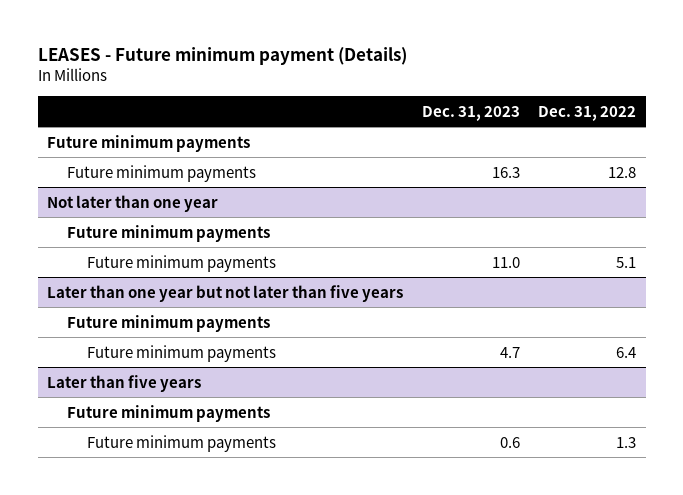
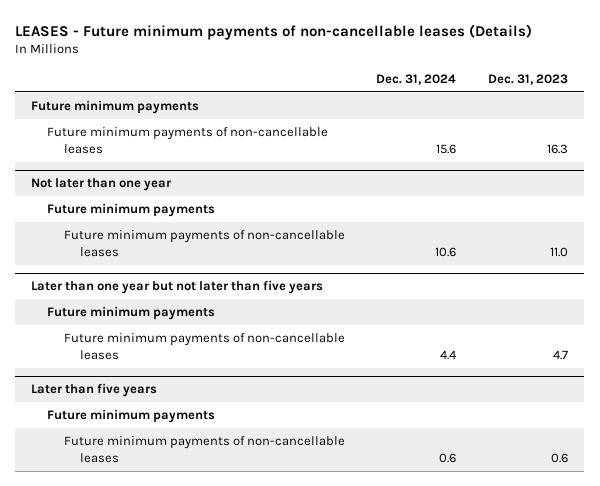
[37,46,407,65] LEASES - Future minimum payment (Details) -> [15,23,533,40] LEASES - Future minimum payments of non-cancellable leases (Details)
[538,105,637,121] Dec. 31, 2022 -> none
none -> [376,74,457,86] Dec. 31, 2024
[66,164,256,182] Future minimum payments -> [47,127,329,154] Future minimum payments of non-cancellable leases
[86,254,276,272] Future minimum payments -> [63,230,345,257] Future minimum payments of non-cancellable leases
[86,344,276,362] Future minimum payments -> [63,333,345,360] Future minimum payments of non-cancellable leases
[86,434,276,452] Future minimum payments -> [63,436,345,463] Future minimum payments of non-cancellable leases

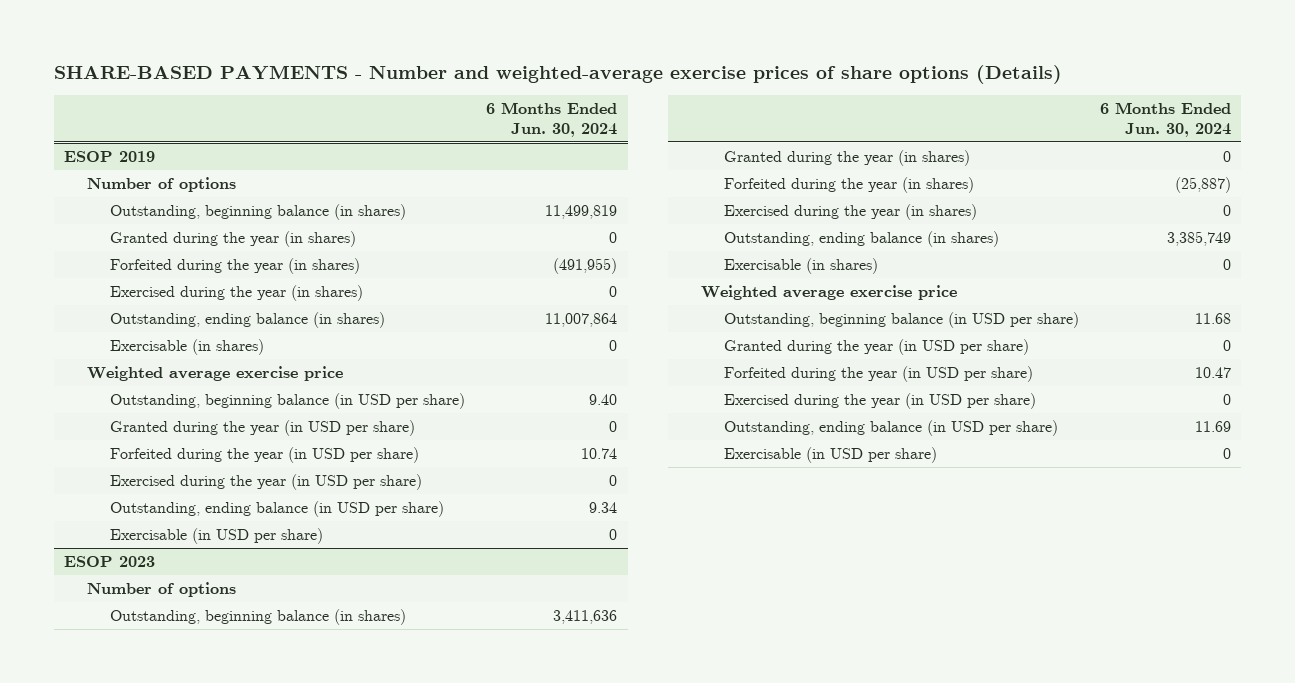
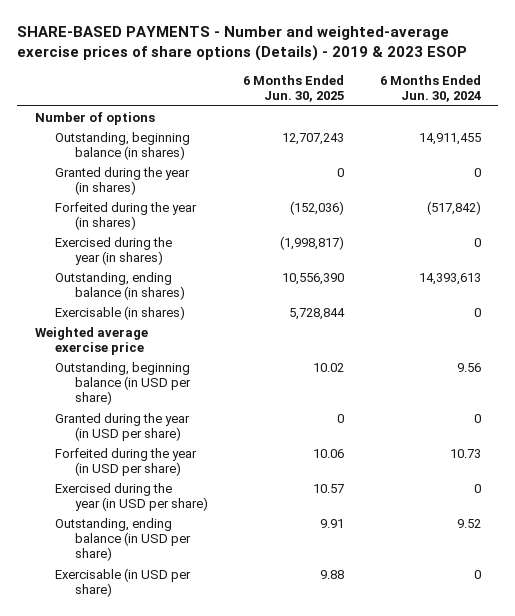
[53,64,1062,84] SHARE-BASED PAYMENTS - Number and weighted-average exercise prices of share options (Details) -> [17,26,468,62] SHARE-BASED PAYMENTS - Number and weighted-average exercise prices of share options (Details) - 2019 & 2023 ESOP
none -> [243,75,345,103] 6 Months Ended Jun. 30, 2025
[64,151,156,163] ESOP 2019 -> none
[110,231,357,248] Granted during the year (in shares) -> none
[110,258,361,275] Forfeited during the year (in shares) -> none
[110,285,364,302] Exercised during the year (in shares) -> none
[110,312,386,329] Outstanding, ending balance (in shares) -> none
[110,339,265,356] Exercisable (in shares) -> none
[87,366,344,382] Weighted average exercise price -> none
[110,393,466,410] Outstanding, beginning balance (in USD per share) -> none
[110,420,416,437] Granted during the year (in USD per share) -> none
[110,447,420,464] Forfeited during the year (in USD per share) -> none
[110,474,423,491] Exercised during the year (in USD per share) -> none
[110,501,445,518] Outstanding, ending balance (in USD per share) -> none
[110,528,324,545] Exercisable (in USD per share) -> none
[64,556,156,568] ESOP 2023 -> none
[87,582,237,598] Number of options -> none
[110,609,407,626] Outstanding, beginning balance (in shares) -> none
[545,205,618,220] 11,499,819 -> [418,132,481,145] 14,911,455
[1175,177,1232,194] (25,887) -> [426,200,481,215] (517,842)
[1167,231,1232,247] 3,385,749 -> [418,272,481,285] 14,393,613
[1195,313,1232,325] 11.68 -> [456,362,481,372] 9.56
[1195,367,1232,379] 10.47 -> [449,448,481,458] 10.73
[1195,421,1232,433] 11.69 -> [456,518,481,528] 9.52

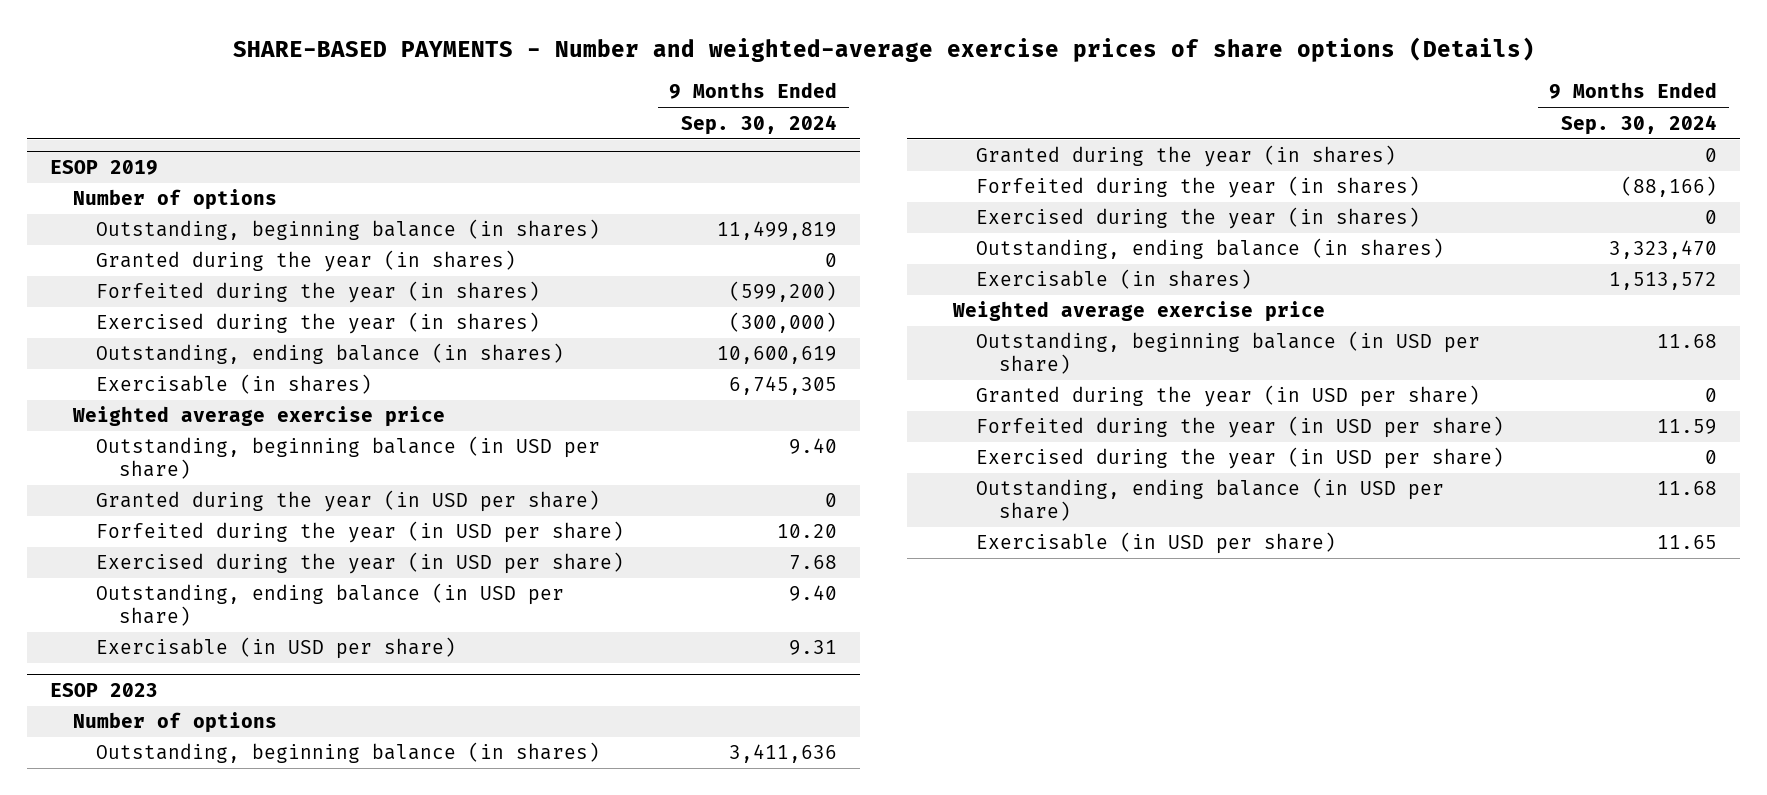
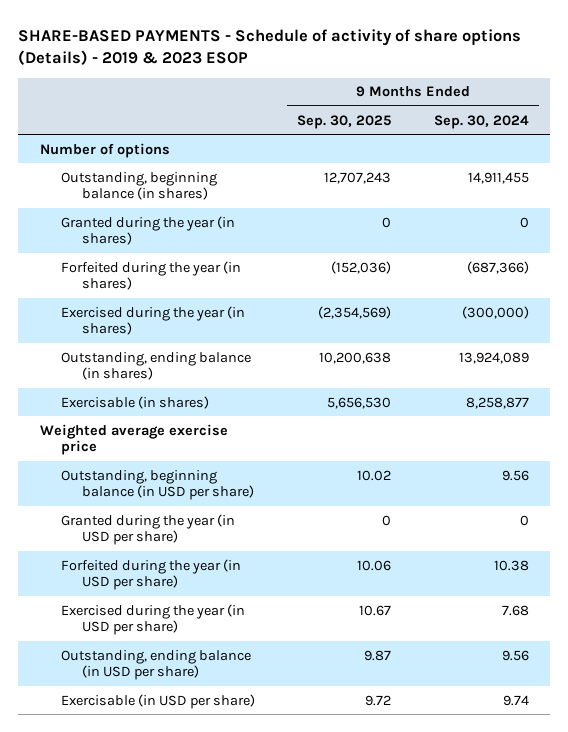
[232,37,1535,63] SHARE-BASED PAYMENTS - Number and weighted-average exercise prices of share options (Details) -> [18,28,522,66] SHARE-BASED PAYMENTS - Schedule of activity of share options (Details) - 2019 & 2023 ESOP
none -> [297,114,392,129] Sep. 30, 2025
[49,159,158,175] ESOP 2019 -> none
[717,221,838,241] 11,499,819 -> [467,171,529,184] 14,911,455
[729,281,838,303] (599,200) -> [466,260,529,274] (687,366)
[717,346,838,365] 10,600,619 -> [458,351,529,364] 13,924,089
[729,376,838,396] 6,745,305 -> [465,396,529,409] 8,258,877
[789,438,838,455] 9.40 -> [501,469,529,481] 9.56
[777,524,838,539] 10.20 -> [493,559,529,571] 10.38
[49,682,158,697] ESOP 2023 -> none
[73,712,278,734] Number of options -> none
[96,742,601,764] Outstanding, beginning balance (in shares) -> none
[976,145,1397,168] Granted during the year (in shares) -> none
[976,176,1421,199] Forfeited during the year (in shares) -> none
[976,207,1421,230] Exercised during the year (in shares) -> none
[976,238,1445,260] Outstanding, ending balance (in shares) -> none
[976,269,1253,290] Exercisable (in shares) -> none
[952,301,1326,323] Weighted average exercise price -> none
[976,331,1481,375] Outstanding, beginning balance (in USD per share) -> none
[976,385,1481,408] Granted during the year (in USD per share) -> none
[976,416,1505,439] Forfeited during the year (in USD per share) -> none
[976,447,1505,470] Exercised during the year (in USD per share) -> none
[976,478,1445,522] Outstanding, ending balance (in USD per share) -> none
[976,532,1337,555] Exercisable (in USD per share) -> none
[789,585,838,602] 9.40 -> [501,649,529,661] 9.56
[789,640,838,656] 9.31 -> [502,694,529,706] 9.74

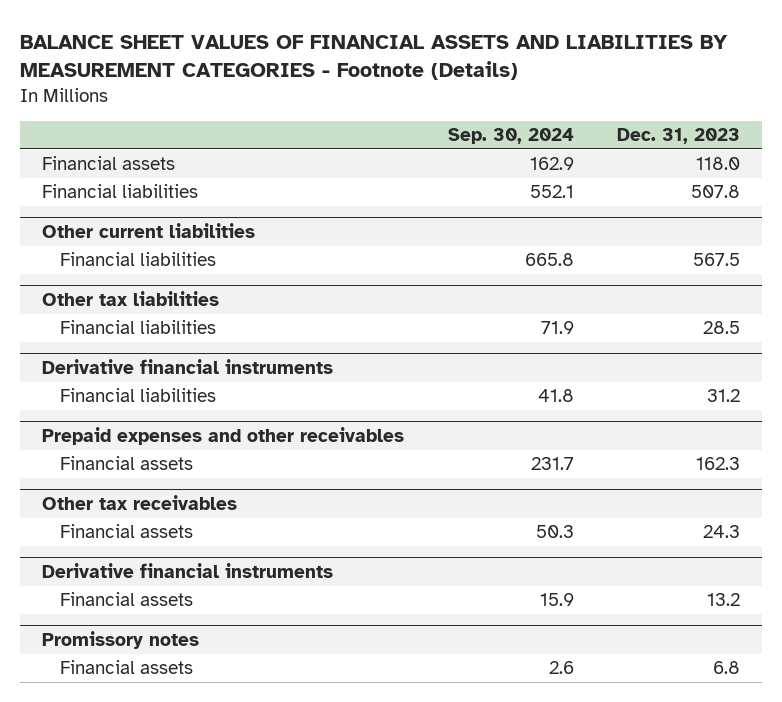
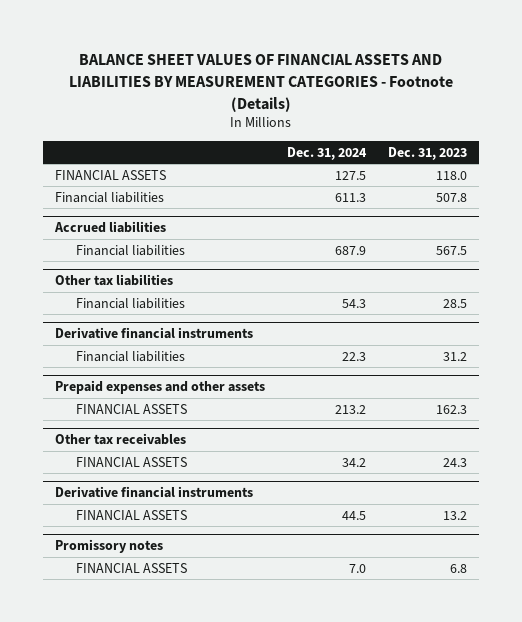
[447,127,574,144] Sep. 30, 2024 -> none
none -> [286,147,367,161] Dec. 31, 2024
[42,156,176,171] Financial assets -> [54,169,166,180] FINANCIAL ASSETS
[42,222,256,238] Other current liabilities -> none
none -> [53,221,166,234] Accrued liabilities
[42,426,405,445] Prepaid expenses and other receivables -> [54,380,265,395] Prepaid expenses and other assets
[59,456,193,471] Financial assets -> [76,403,188,414] FINANCIAL ASSETS
[59,524,193,539] Financial assets -> [76,456,188,467] FINANCIAL ASSETS
[59,592,193,607] Financial assets -> [76,509,188,520] FINANCIAL ASSETS
[59,660,193,675] Financial assets -> [76,562,188,573] FINANCIAL ASSETS

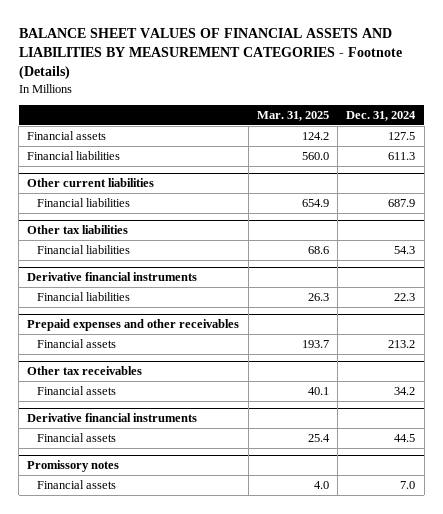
[388,147,468,161] Dec. 31, 2023 -> none
none -> [256,110,329,121] Mar. 31, 2025
[54,169,166,180] FINANCIAL ASSETS -> [27,130,107,140] Financial assets
[53,221,166,234] Accrued liabilities -> none
none -> [27,178,155,188] Other current liabilities
[54,380,265,395] Prepaid expenses and other assets -> [27,319,240,332] Prepaid expenses and other receivables
[76,403,188,414] FINANCIAL ASSETS -> [37,338,117,348] Financial assets
[76,456,188,467] FINANCIAL ASSETS -> [37,385,117,395] Financial assets
[76,509,188,520] FINANCIAL ASSETS -> [37,432,117,442] Financial assets
[76,562,188,573] FINANCIAL ASSETS -> [37,479,117,489] Financial assets

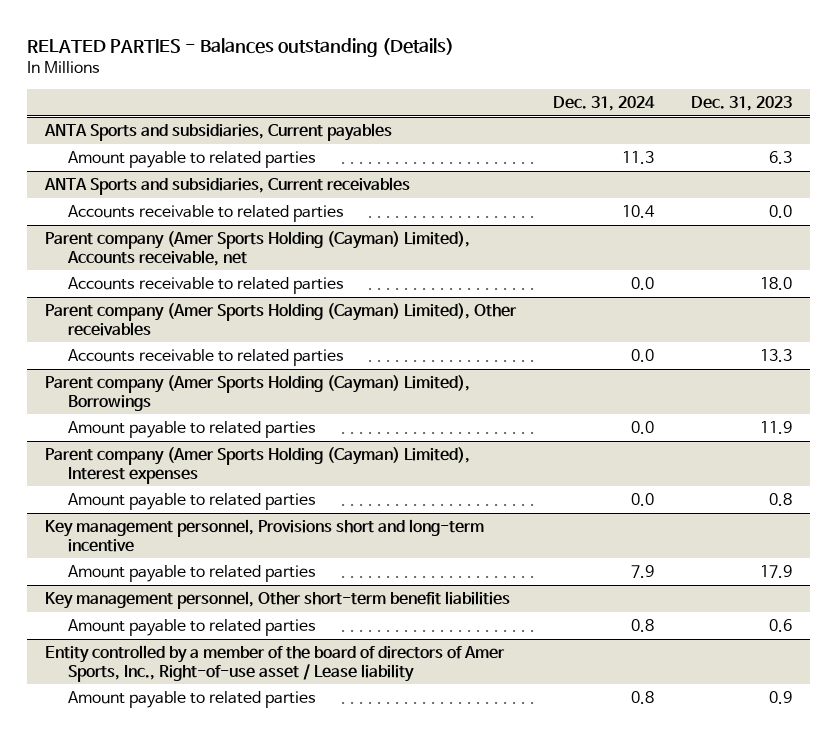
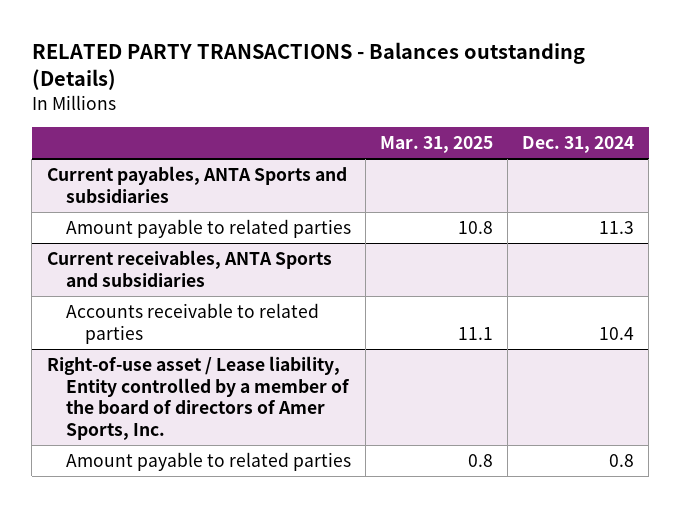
[27,37,455,57] RELATED PARTIES - Balances outstanding (Details) -> [31,42,585,91] RELATED PARTY TRANSACTIONS - Balances outstanding (Details)
[690,96,792,112] Dec. 31, 2023 -> none
none -> [379,135,493,153] Mar. 31, 2025
[44,122,393,141] ANTA Sports and subsidiaries, Current payables -> [46,166,347,203] Current payables, ANTA Sports and subsidiaries
[44,176,411,195] ANTA Sports and subsidiaries, Current receivables -> [46,250,332,287] Current receivables, ANTA Sports and subsidiaries
[45,230,471,266] Parent company (Amer Sports Holding (Cayman) Limited), Accounts receivable, net -> none
[68,276,345,294] Accounts receivable to related parties -> none
[45,302,518,336] Parent company (Amer Sports Holding (Cayman) Limited), Other receivables -> none
[68,348,345,366] Accounts receivable to related parties -> none
[45,374,471,411] Parent company (Amer Sports Holding (Cayman) Limited), Borrowings -> none
[68,420,317,438] Amount payable to related parties -> none
[45,446,471,484] Parent company (Amer Sports Holding (Cayman) Limited), Interest expenses -> none
[68,492,317,510] Amount payable to related parties -> none
[45,518,485,552] Key management personnel, Provisions short and long-term incentive -> none
[68,564,317,582] Amount payable to related parties -> none
[45,590,511,609] Key management personnel, Other short-term benefit liabilities -> none
[68,618,317,636] Amount payable to related parties -> none
[45,644,506,682] Entity controlled by a member of the board of directors of Amer Sports, Inc., Right-of-use asset / Lease liability -> [46,356,350,440] Right-of-use asset / Lease liability, Entity controlled by a member of the board of directors of Amer Sports, Inc.

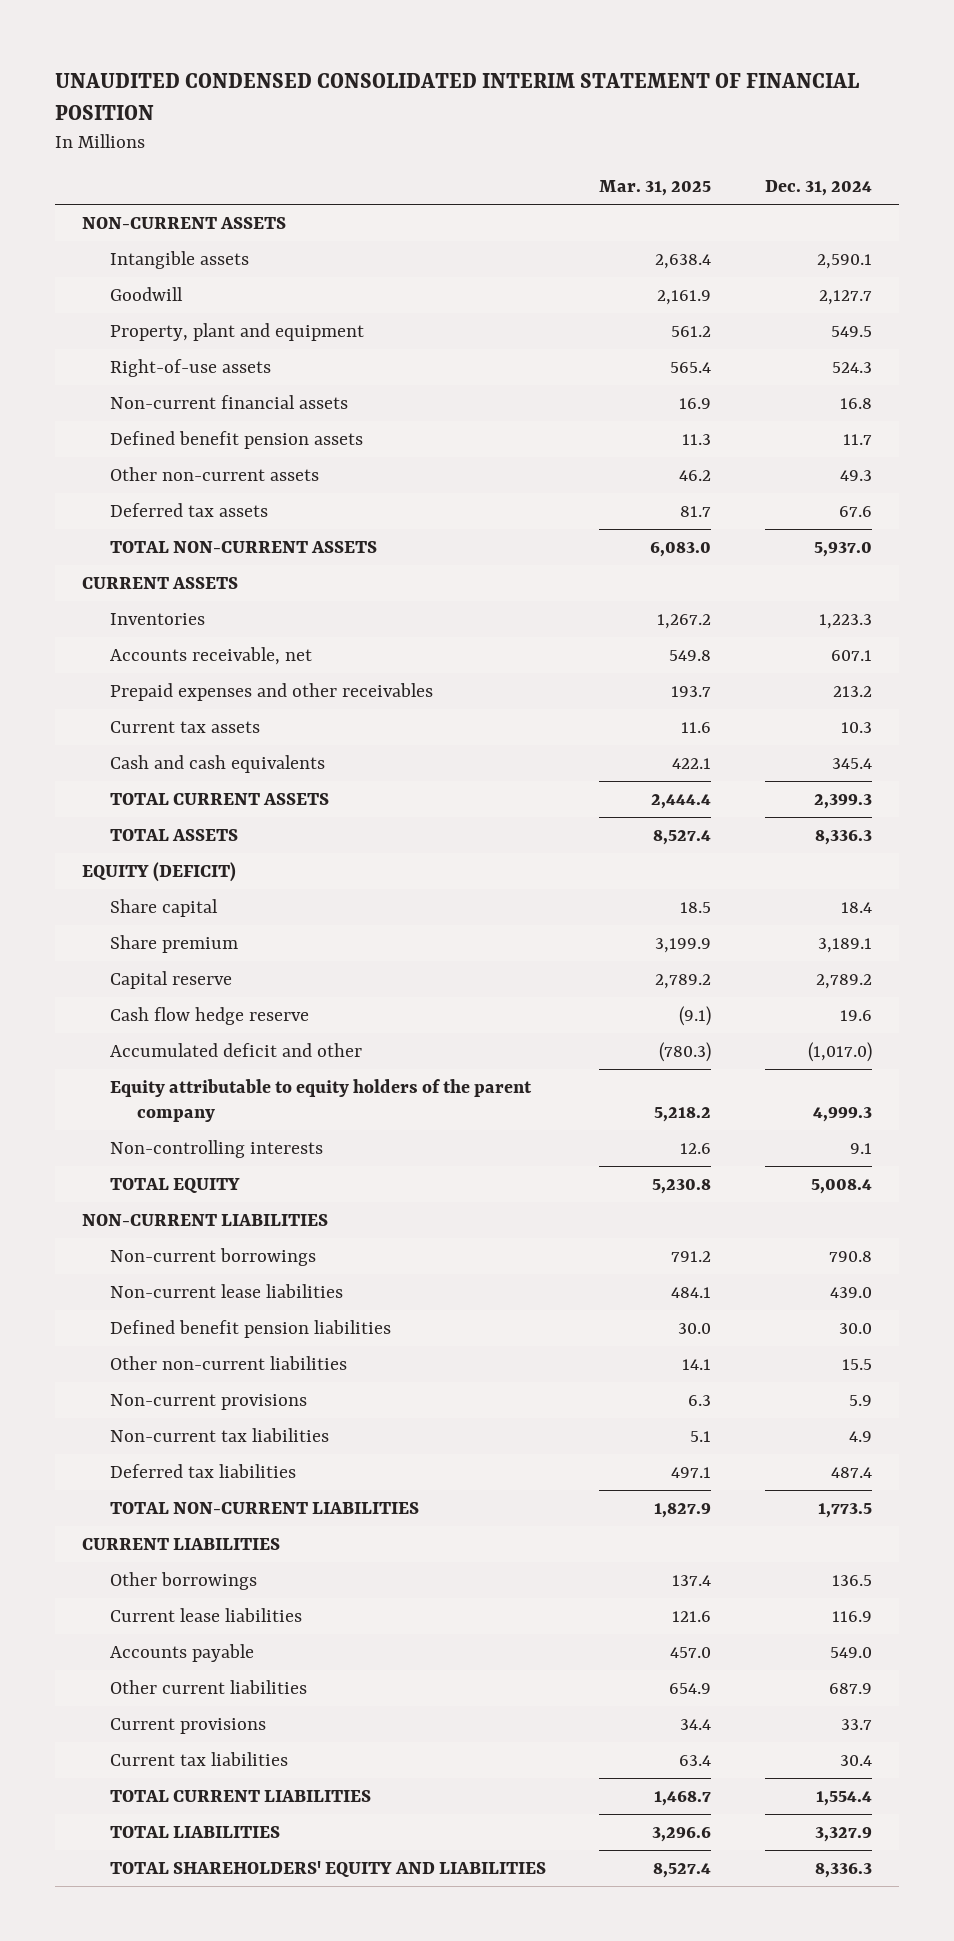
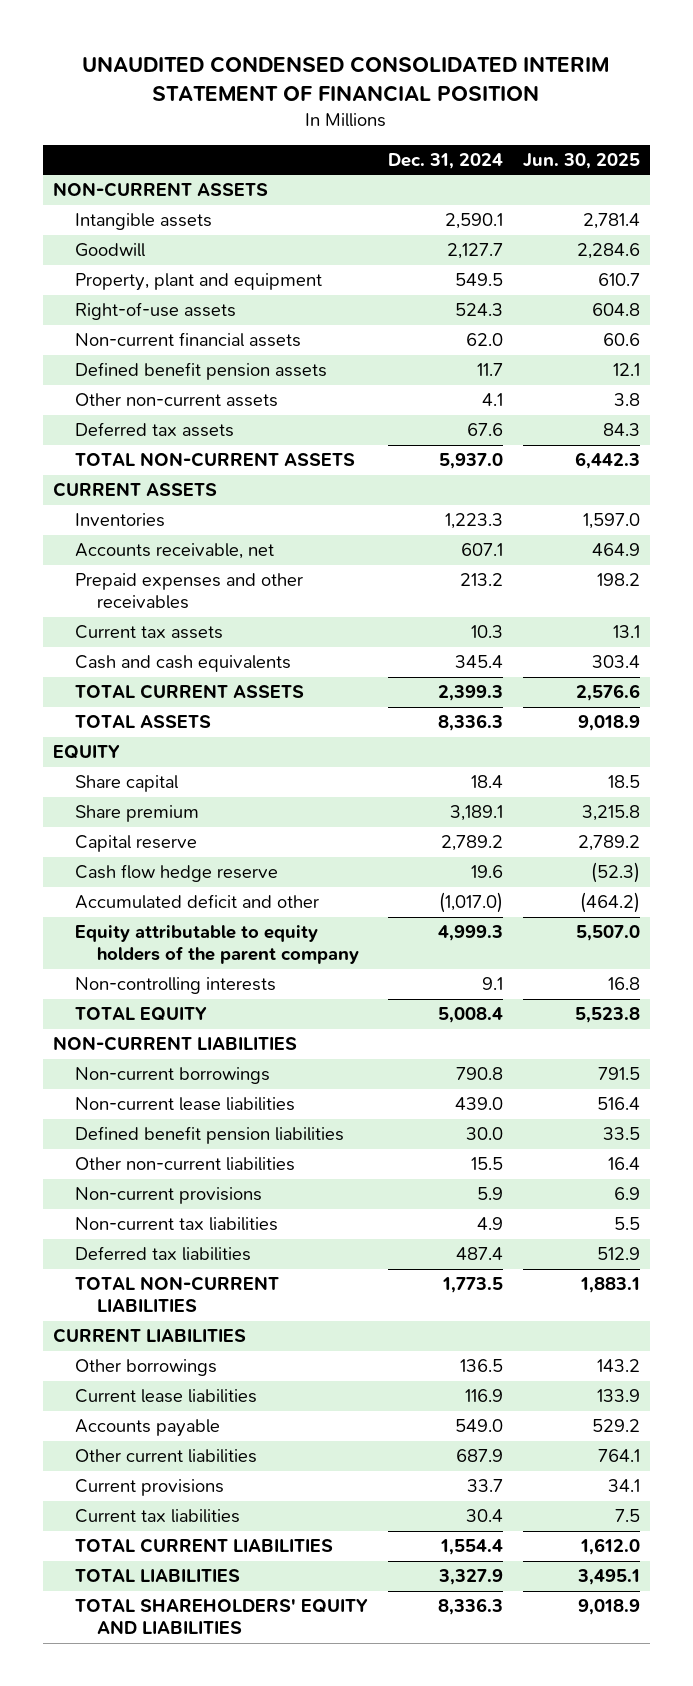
[599,180,712,197] Mar. 31, 2025 -> none
none -> [522,152,640,169] Jun. 30, 2025
[840,397,873,409] 16.8 -> [465,333,503,347] 62.0
[840,469,873,481] 49.3 -> [481,393,503,407] 4.1
[82,861,237,882] EQUITY (DEFICIT) -> [52,745,120,760] EQUITY

